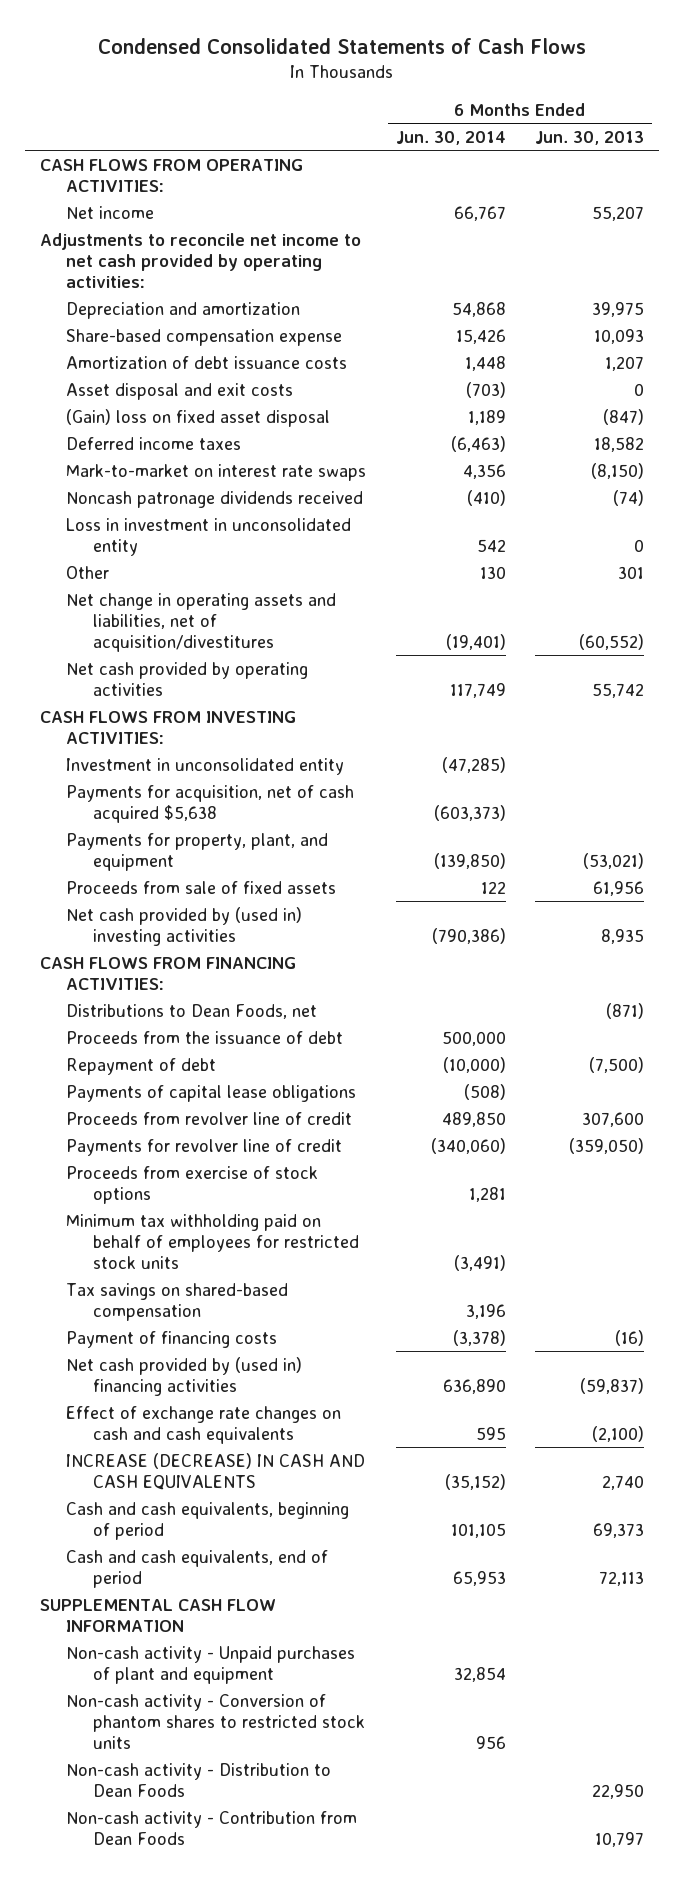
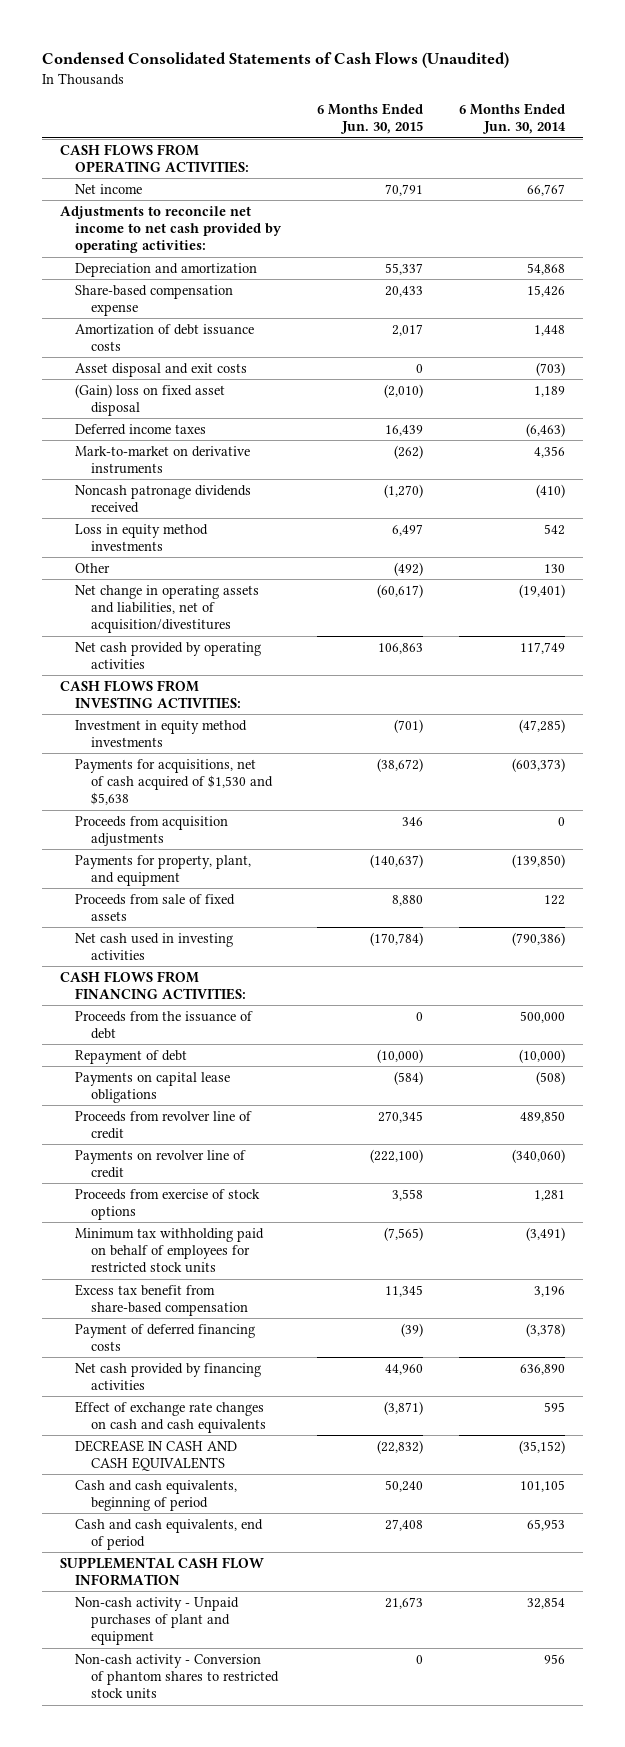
[98,37,587,54] Condensed Consolidated Statements of Cash Flows -> [42,52,510,69] Condensed Consolidated Statements of Cash Flows (Unaudited)
[535,130,645,145] Jun. 30, 2013 -> none
none -> [317,102,424,135] 6 Months Ended Jun. 30, 2015
[66,463,367,481] Mark-to-market on interest rate swaps -> [75,445,251,475] Mark-to-market on derivative instruments
[66,517,352,556] Loss in investment in unconsolidated entity -> [75,523,209,552] Loss in equity method investments
[66,757,345,775] Investment in unconsolidated entity -> [75,719,248,748] Investment in equity method investments
[66,784,355,823] Payments for acquisition, net of cash acquired $5,638 -> [75,758,274,806] Payments for acquisitions, net of cash acquired of $1,530 and $5,638
none -> [75,815,229,847] Proceeds from acquisition adjustments
[66,906,303,946] Net cash provided by (used in) investing activities -> [75,932,234,961] Net cash used in investing activities
[66,1003,318,1019] Distributions to Dean Foods, net -> none
[66,1084,357,1102] Payments of capital lease obligations -> [75,1071,231,1104] Payments on capital lease obligations
[66,1138,343,1156] Payments for revolver line of credit -> [75,1149,247,1179] Payments on revolver line of credit
[66,1282,289,1321] Tax savings on shared-based compensation -> [75,1283,249,1317] Excess tax benefit from share-based compensation
[66,1330,278,1348] Payment of financing costs -> [75,1323,256,1352] Payment of deferred financing costs
[66,1356,303,1396] Net cash provided by (used in) financing activities -> [75,1362,262,1391] Net cash provided by financing activities
[66,1452,366,1490] INCREASE (DECREASE) IN CASH AND CASH EQUIVALENTS -> [75,1439,238,1472] DECREASE IN CASH AND CASH EQUIVALENTS
[66,1762,332,1797] Non-cash activity - Distribution to Dean Foods -> none
[66,1810,358,1845] Non-cash activity - Contribution from Dean Foods -> none

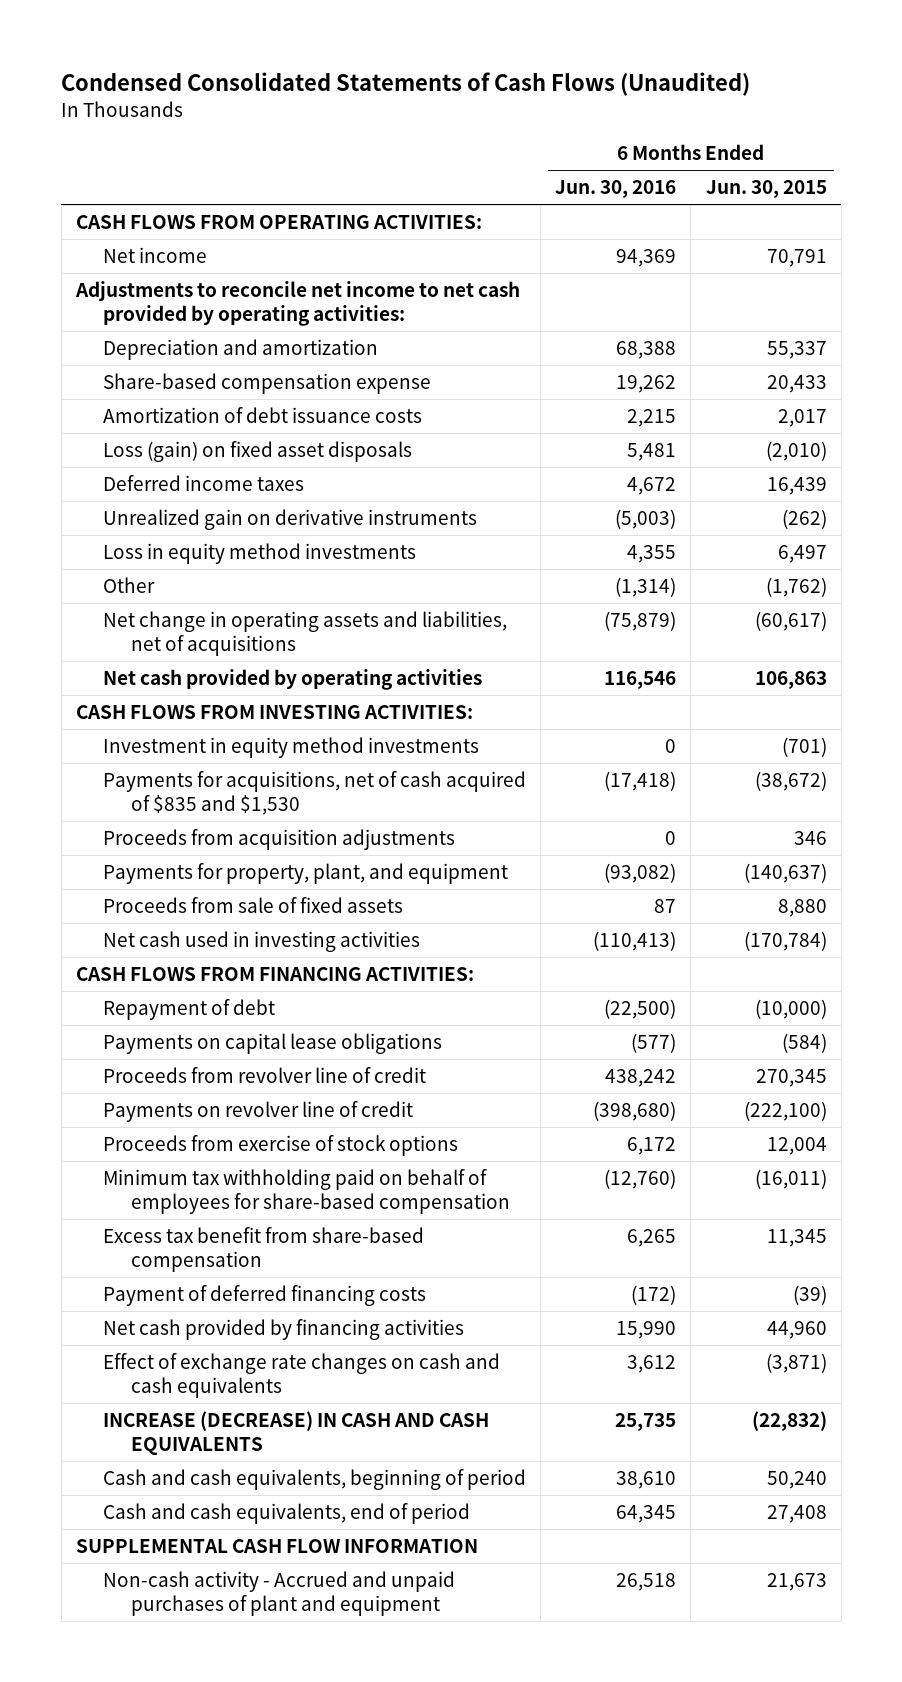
[459,102,567,135] 6 Months Ended Jun. 30, 2014 -> none
none -> [555,180,677,199] Jun. 30, 2016
[75,362,248,377] Asset disposal and exit costs -> none
[75,383,226,417] (Gain) loss on fixed asset disposal -> [103,441,413,463] Loss (gain) on fixed asset disposals
[75,484,252,514] Noncash patronage dividends received -> none
[75,445,251,475] Mark-to-market on derivative instruments -> [103,509,478,531] Unrealized gain on derivative instruments
[394,561,424,576] (492) -> [765,577,827,598] (1,762)
[75,584,260,634] Net change in operating assets and liabilities, net of acquisition/divestitures -> [103,611,508,657] Net change in operating assets and liabilities, net of acquisitions
[75,758,274,806] Payments for acquisitions, net of cash acquired of $1,530 and $5,638 -> [103,771,527,816] Payments for acquisitions, net of cash acquired of $835 and $1,530
[75,1010,254,1040] Proceeds from the issuance of debt -> none
[392,1188,424,1201] 3,558 -> [766,1137,827,1156] 12,004
[75,1227,265,1274] Minimum tax withholding paid on behalf of employees for restricted stock units -> [103,1169,510,1215] Minimum tax withholding paid on behalf of employees for share-based compensation
[384,1226,424,1241] (7,565) -> [754,1169,827,1190] (16,011)
[75,1439,238,1472] DECREASE IN CASH AND CASH EQUIVALENTS -> [103,1411,490,1456] INCREASE (DECREASE) IN CASH AND CASH EQUIVALENTS
[75,1653,280,1700] Non-cash activity - Conversion of phantom shares to restricted stock units -> none
[75,1596,240,1646] Non-cash activity - Unpaid purchases of plant and equipment -> [103,1571,456,1617] Non-cash activity - Accrued and unpaid purchases of plant and equipment

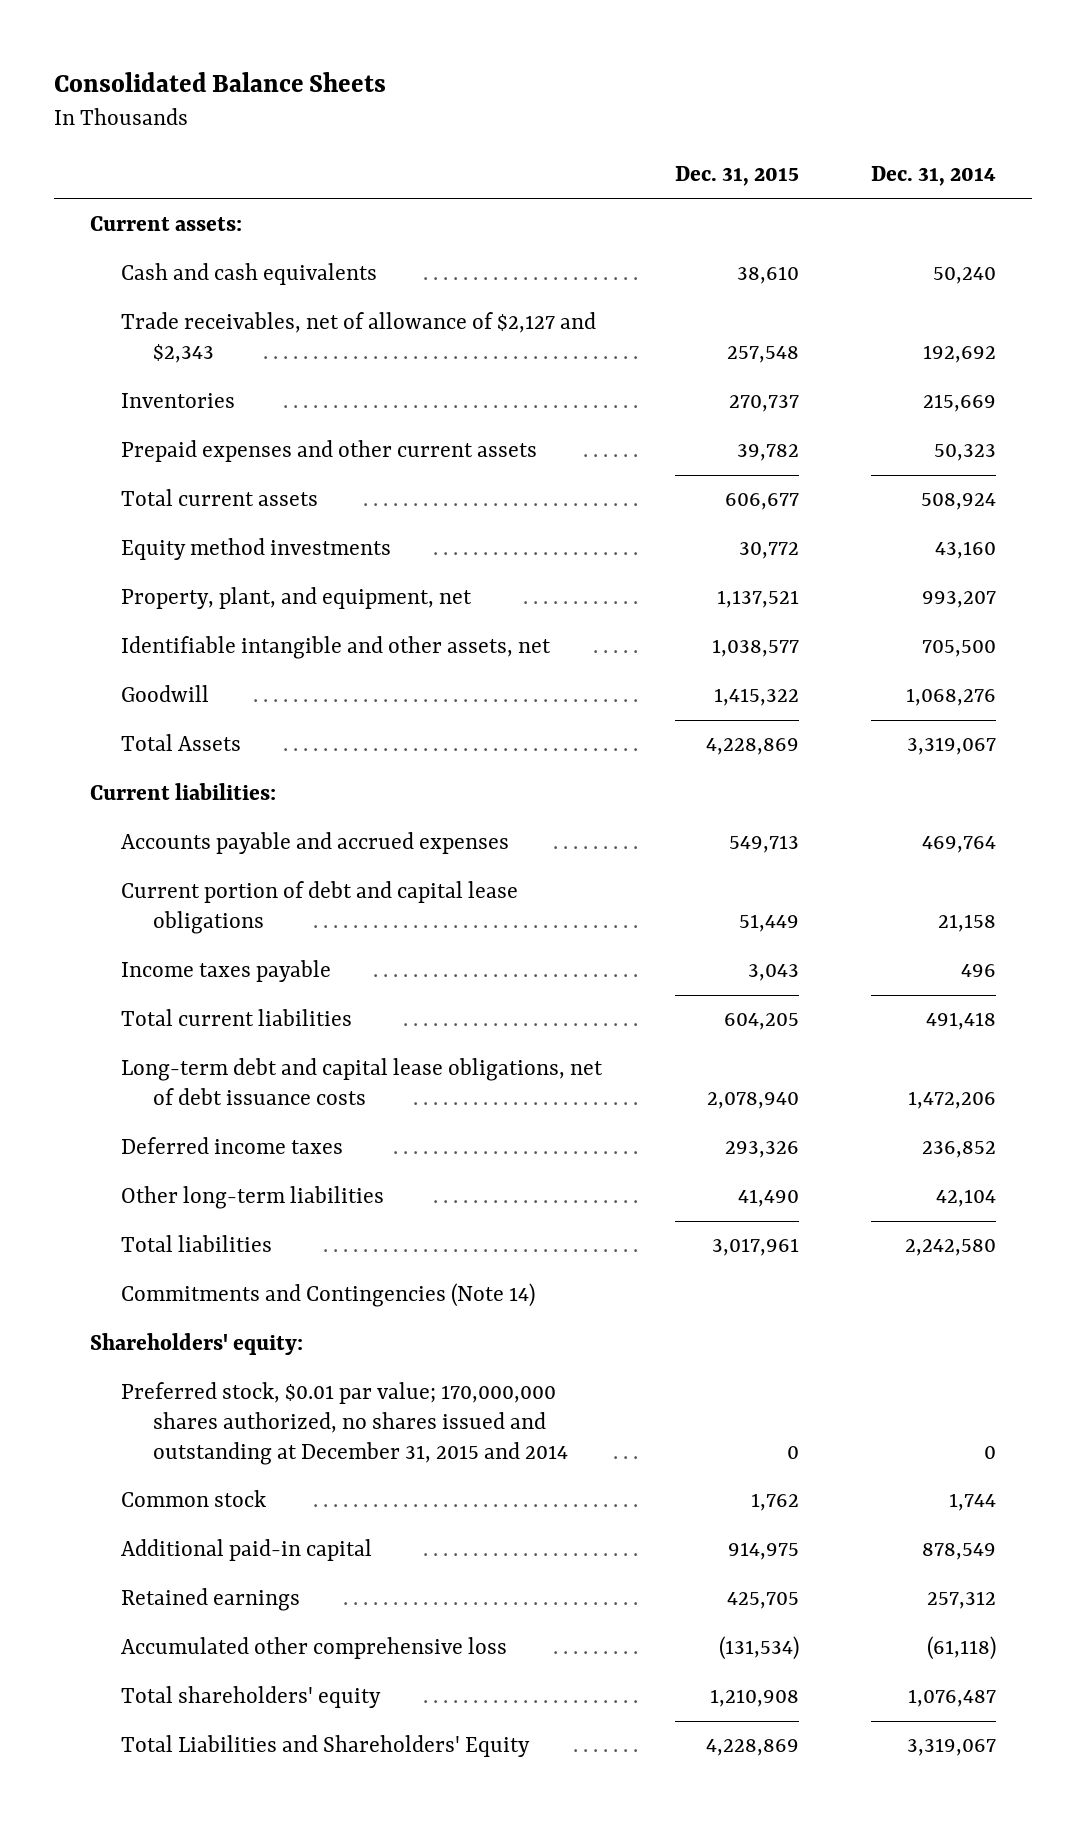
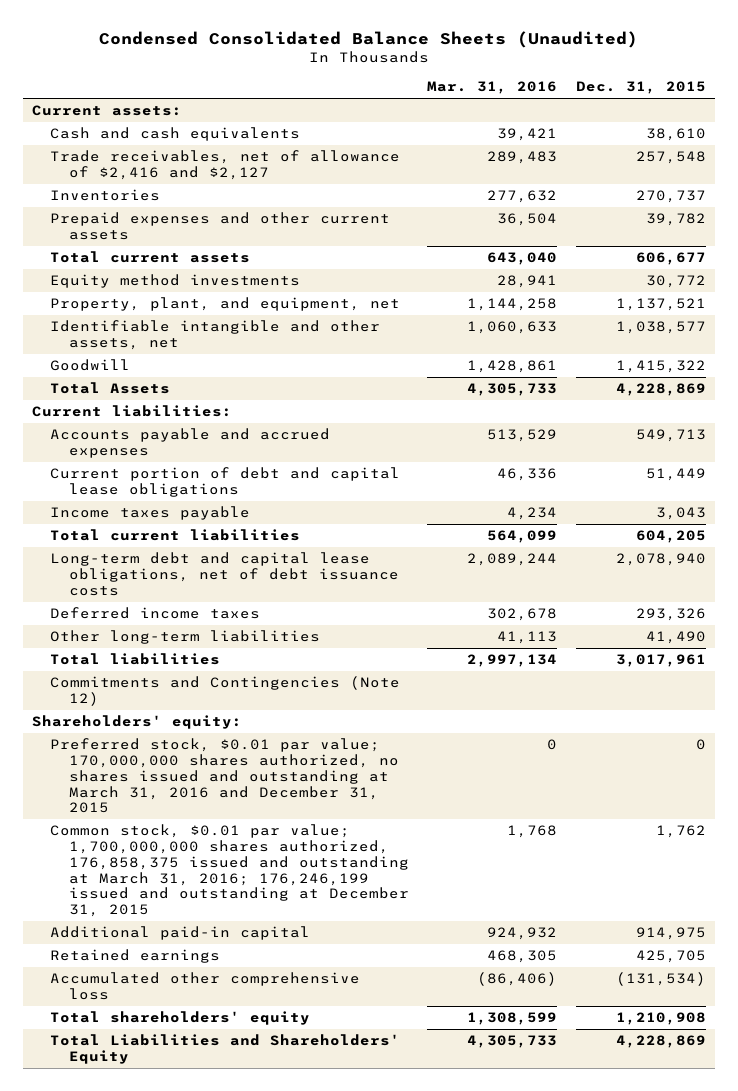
[53,71,386,92] Consolidated Balance Sheets -> [98,30,638,48] Condensed Consolidated Balance Sheets (Unaudited)
[871,166,997,187] Dec. 31, 2014 -> none
none -> [427,81,558,95] Mar. 31, 2016
[121,312,597,364] Trade receivables, net of allowance of $2,127 and $2,343 -> [50,150,401,180] Trade receivables, net of allowance of $2,416 and $2,127
[121,1283,536,1308] Commitments and Contingencies (Note 14) -> [50,676,401,706] Commitments and Contingencies (Note 12)
[121,1382,568,1466] Preferred stock, $0.01 par value; 170,000,000 shares authorized, no shares issued and outstanding at December 31, 2015 and 2014 -> [50,738,399,814] Preferred stock, $0.01 par value; 170,000,000 shares authorized, no shares issued and outstanding at March 31, 2016 and December 31, 2015
[121,1490,267,1508] Common stock -> [50,824,409,918] Common stock, $0.01 par value; 1,700,000,000 shares authorized, 176,858,375 issued and outstanding at March 31, 2016; 176,246,199 issued and outstanding at December 31, 2015

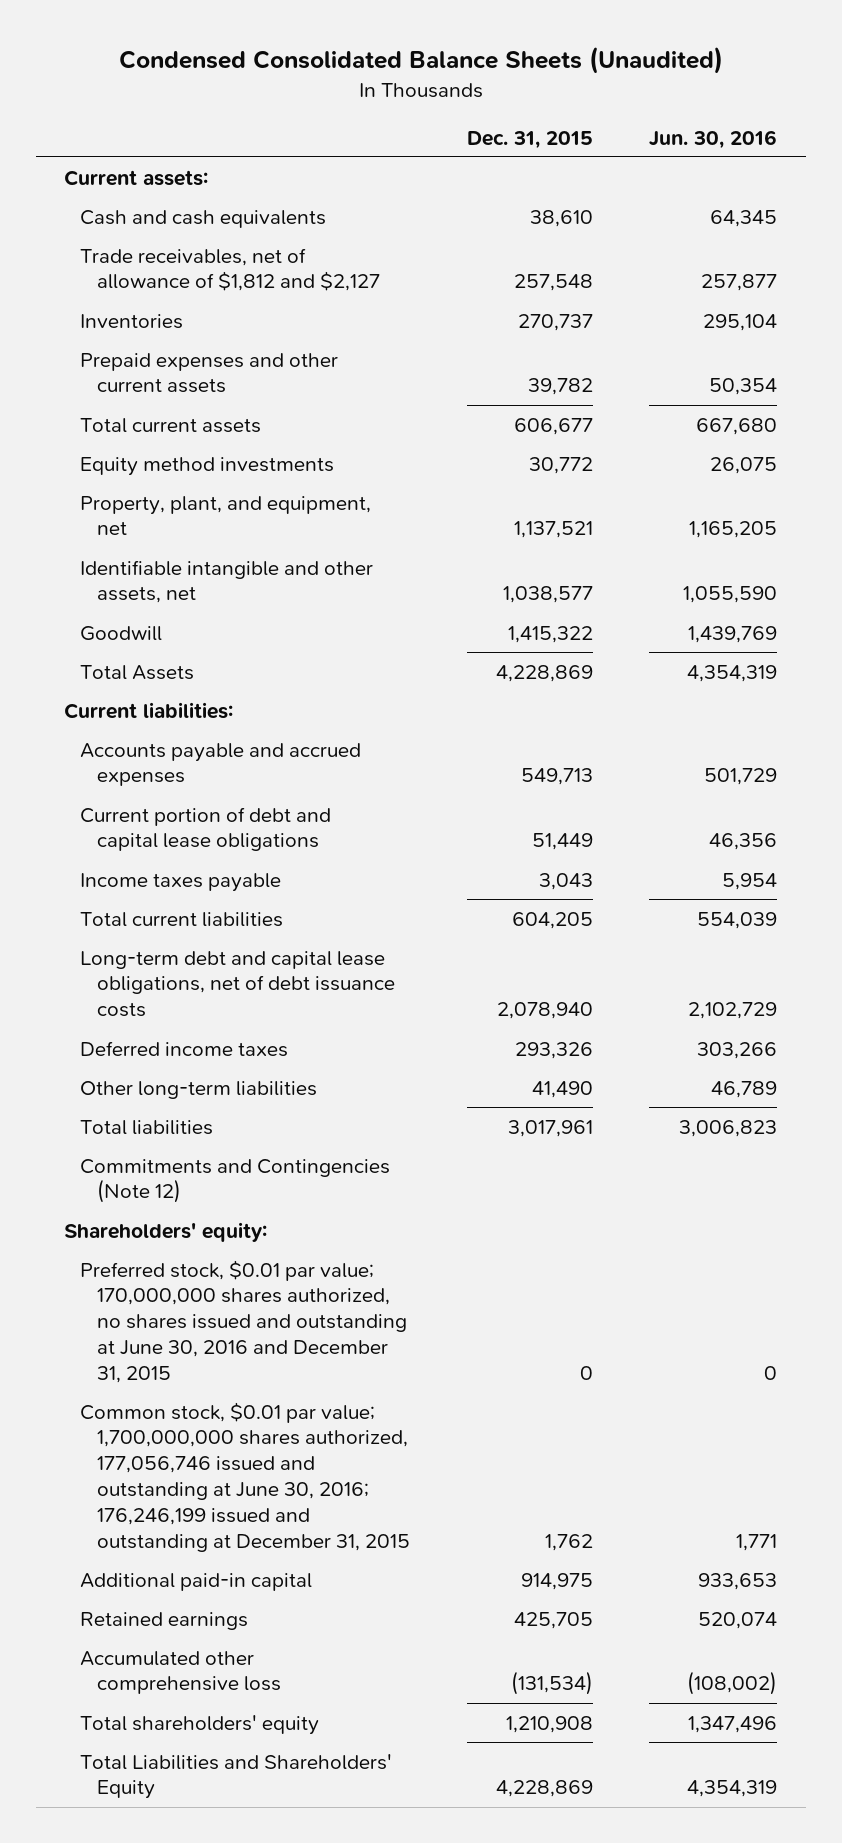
[427,81,558,95] Mar. 31, 2016 -> none
none -> [649,129,778,149] Jun. 30, 2016
[50,150,401,180] Trade receivables, net of allowance of $2,416 and $2,127 -> [80,247,380,292] Trade receivables, net of allowance of $1,812 and $2,127
[50,738,399,814] Preferred stock, $0.01 par value; 170,000,000 shares authorized, no shares issued and outstanding at March 31, 2016 and December 31, 2015 -> [80,1259,407,1384] Preferred stock, $0.01 par value; 170,000,000 shares authorized, no shares issued and outstanding at June 30, 2016 and December 31, 2015
[50,824,409,918] Common stock, $0.01 par value; 1,700,000,000 shares authorized, 176,858,375 issued and outstanding at March 31, 2016; 176,246,199 issued and outstanding at December 31, 2015 -> [80,1401,410,1553] Common stock, $0.01 par value; 1,700,000,000 shares authorized, 177,056,746 issued and outstanding at June 30, 2016; 176,246,199 issued and outstanding at December 31, 2015

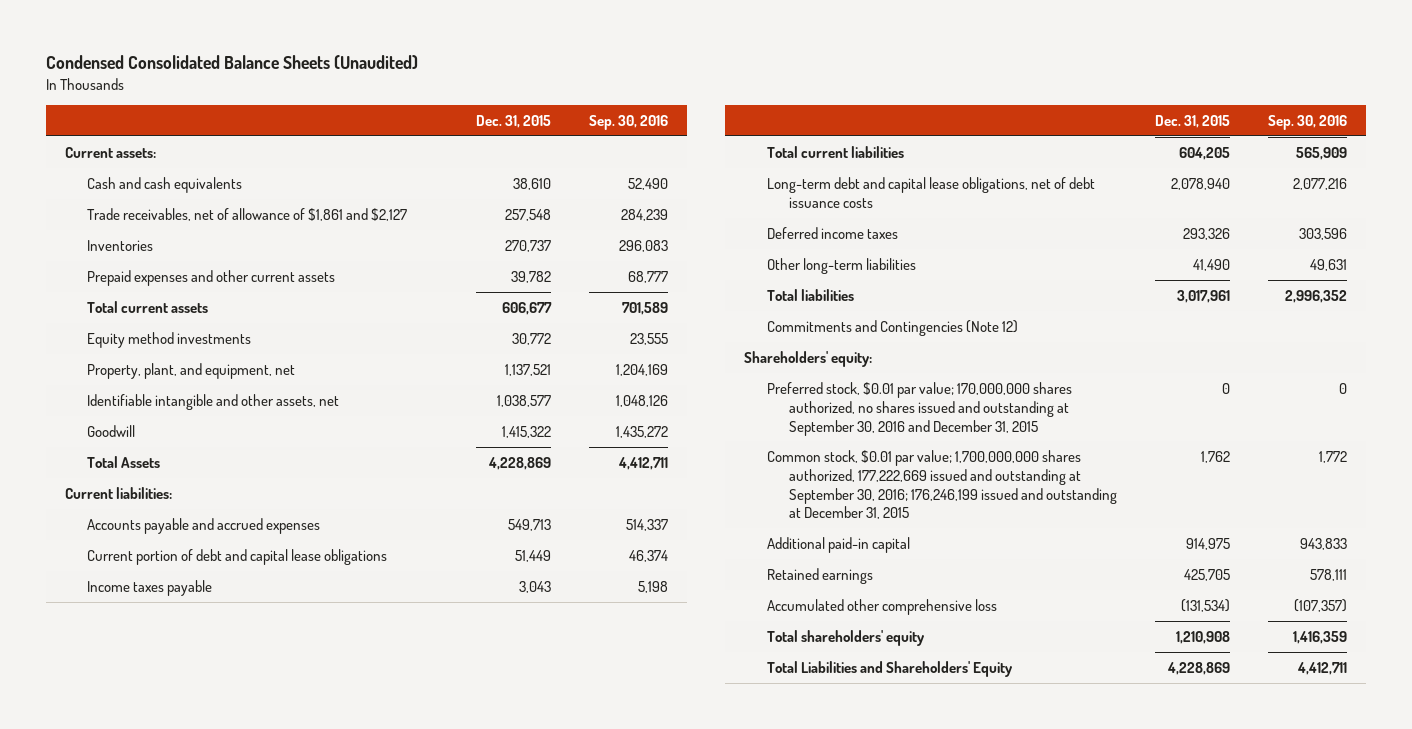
[649,129,778,149] Jun. 30, 2016 -> none
none -> [588,114,668,130] Sep. 30, 2016
[80,247,380,292] Trade receivables, net of allowance of $1,812 and $2,127 -> [87,207,408,221] Trade receivables, net of allowance of $1,861 and $2,127
[80,1259,407,1384] Preferred stock, $0.01 par value; 170,000,000 shares authorized, no shares issued and outstanding at June 30, 2016 and December 31, 2015 -> [766,381,1072,436] Preferred stock, $0.01 par value; 170,000,000 shares authorized, no shares issued and outstanding at September 30, 2016 and December 31, 2015
[80,1401,410,1553] Common stock, $0.01 par value; 1,700,000,000 shares authorized, 177,056,746 issued and outstanding at June 30, 2016; 176,246,199 issued and outstanding at December 31, 2015 -> [766,449,1118,520] Common stock, $0.01 par value; 1,700,000,000 shares authorized, 177,222,669 issued and outstanding at September 30, 2016; 176,246,199 issued and outstanding at December 31, 2015

